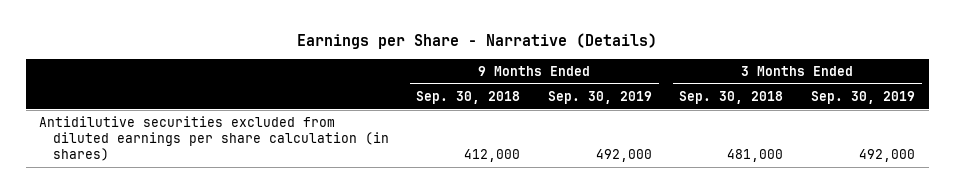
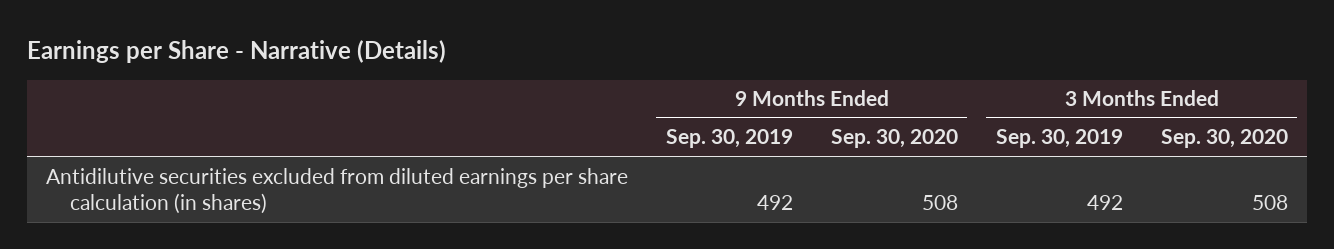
[416,91,521,105] Sep. 30, 2018 -> none
[679,91,784,105] Sep. 30, 2018 -> none
none -> [830,129,958,149] Sep. 30, 2020
none -> [1160,129,1288,149] Sep. 30, 2020
[595,148,652,162] 492,000 -> [756,194,793,210] 492
[858,148,915,162] 492,000 -> [1086,194,1123,210] 492

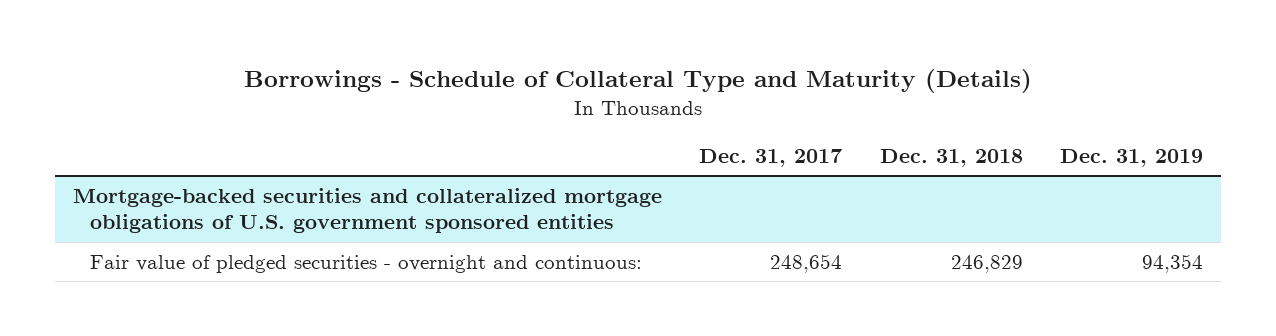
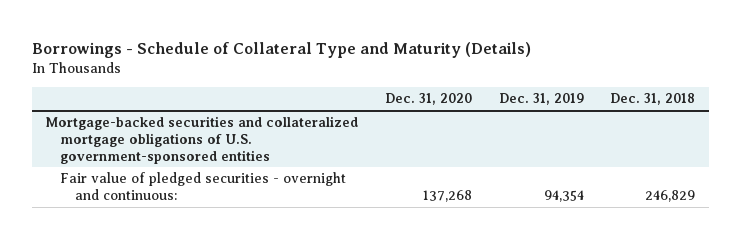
[699,148,843,167] Dec. 31, 2017 -> none
none -> [384,93,472,106] Dec. 31, 2020
[73,187,663,234] Mortgage-backed securities and collateralized mortgage obligations of U.S. government sponsored entities -> [45,116,359,164] Mortgage-backed securities and collateralized mortgage obligations of U.S. government-sponsored entities

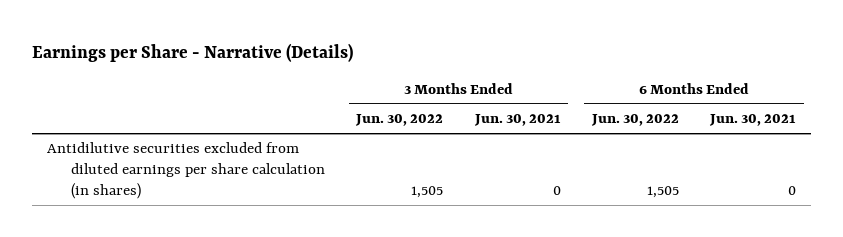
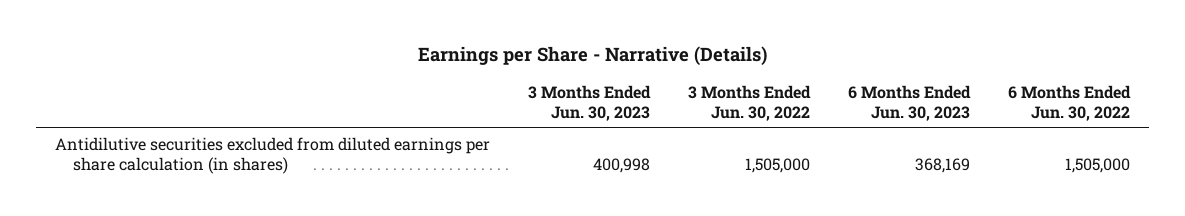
[473,114,561,127] Jun. 30, 2021 -> none
[708,114,796,127] Jun. 30, 2021 -> none
none -> [527,85,651,121] 3 Months Ended Jun. 30, 2023
none -> [848,85,972,121] 6 Months Ended Jun. 30, 2023
[411,186,444,199] 1,505 -> [745,158,811,174] 1,505,000
[646,186,679,199] 1,505 -> [1065,158,1131,174] 1,505,000

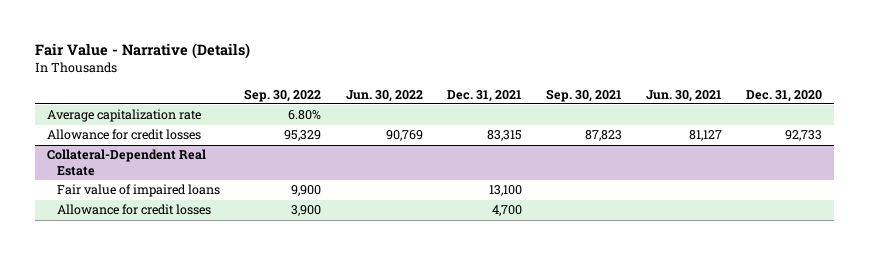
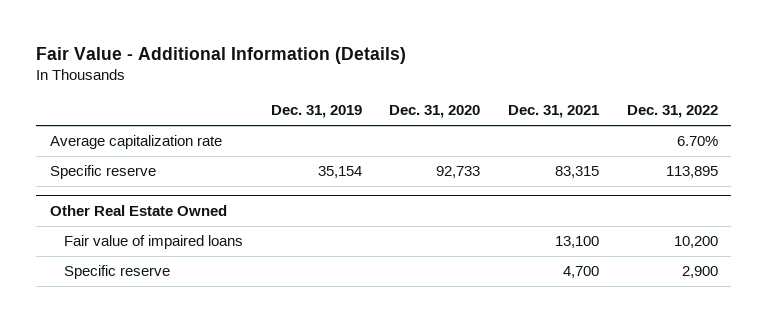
[35,42,251,59] Fair Value - Narrative (Details) -> [35,46,406,64] Fair Value - Additional Information (Details)
[244,88,322,102] Sep. 30, 2022 -> none
[345,89,423,102] Jun. 30, 2022 -> none
[545,88,622,102] Sep. 30, 2021 -> none
[646,89,723,102] Jun. 30, 2021 -> none
none -> [270,105,362,119] Dec. 31, 2019
none -> [626,105,718,119] Dec. 31, 2022
[47,149,207,177] Collateral-Dependent Real Estate -> none
[47,129,202,141] Allowance for credit losses -> [49,165,156,180] Specific reserve
none -> [49,204,227,216] Other Real Estate Owned
[57,204,212,216] Allowance for credit losses -> [64,265,171,280] Specific reserve

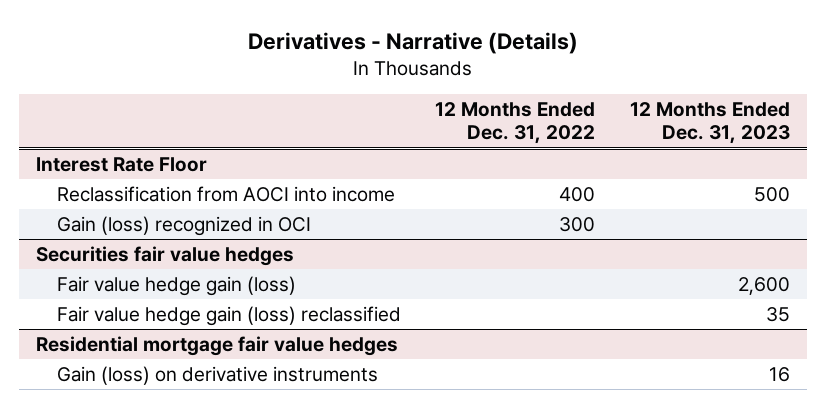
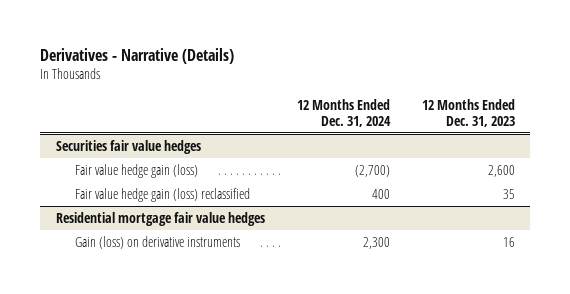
[435,102,596,145] 12 Months Ended Dec. 31, 2022 -> none
none -> [296,98,391,127] 12 Months Ended Dec. 31, 2024
[36,156,208,172] Interest Rate Floor -> none
[57,185,396,202] Reclassification from AOCI into income -> none
[57,215,312,236] Gain (loss) recognized in OCI -> none

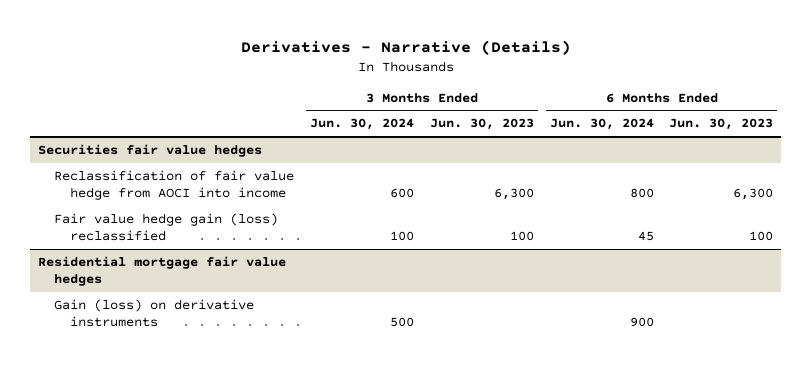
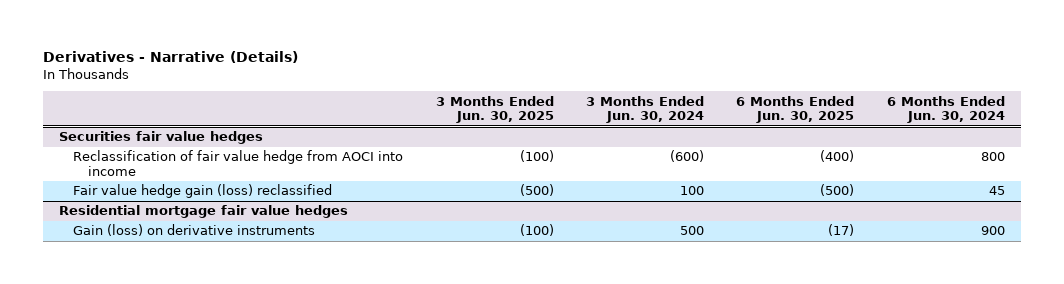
[429,118,534,131] Jun. 30, 2023 -> none
[669,118,774,131] Jun. 30, 2023 -> none
none -> [435,95,554,124] 3 Months Ended Jun. 30, 2025
none -> [736,95,855,124] 6 Months Ended Jun. 30, 2025
[389,188,414,199] 600 -> [670,150,705,163] (600)

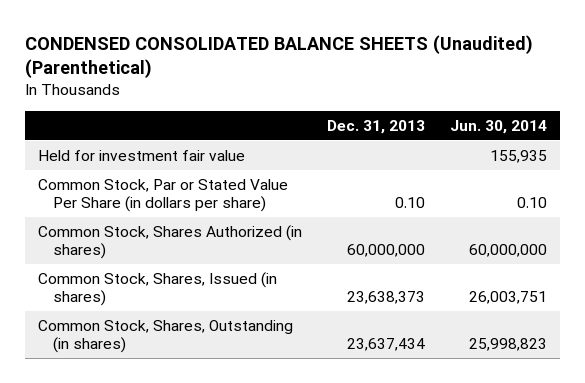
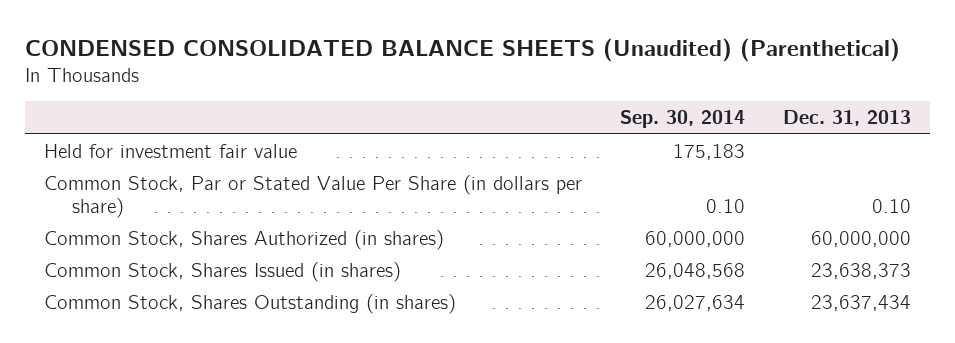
[450,119,548,134] Jun. 30, 2014 -> none
none -> [620,110,746,129] Sep. 30, 2014
[37,271,277,307] Common Stock, Shares, Issued (in shares) -> [44,261,402,282] Common Stock, Shares Issued (in shares)
[37,319,293,354] Common Stock, Shares, Outstanding (in shares) -> [44,293,457,314] Common Stock, Shares Outstanding (in shares)

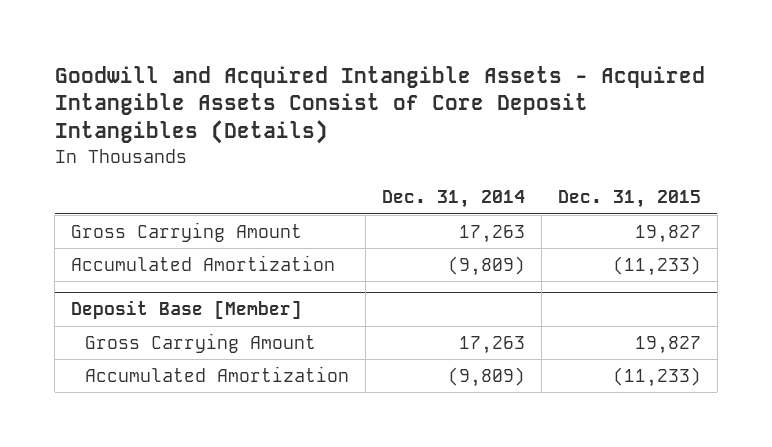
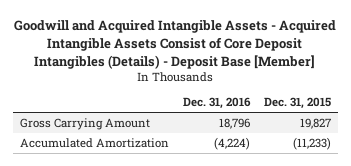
[54,65,705,145] Goodwill and Acquired Intangible Assets - Acquired Intangible Assets Consist of Core Deposit Intangibles (Details) -> [14,20,337,69] Goodwill and Acquired Intangible Assets - Acquired Intangible Assets Consist of Core Deposit Intangibles (Details) - Deposit Base [Member]
[381,190,525,209] Dec. 31, 2014 -> none
none -> [182,97,251,110] Dec. 31, 2016
[71,300,303,320] Deposit Base [Member] -> none
[84,332,316,353] Gross Carrying Amount -> none
[84,365,349,382] Accumulated Amortization -> none

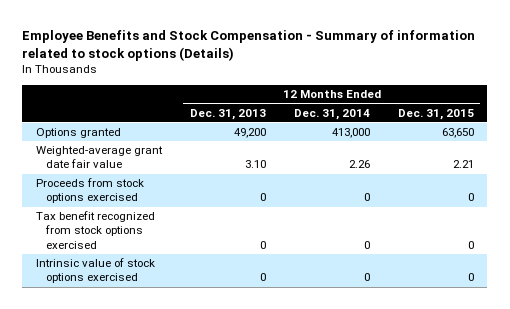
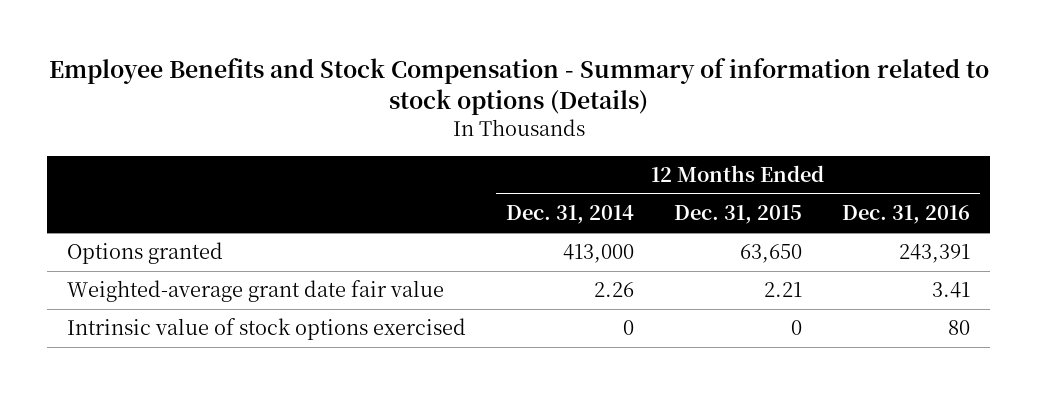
[190,108,267,120] Dec. 31, 2013 -> none
none -> [842,205,971,225] Dec. 31, 2016
[36,178,145,204] Proceeds from stock options exercised -> none
[36,211,156,249] Tax benefit recognized from stock options exercised -> none

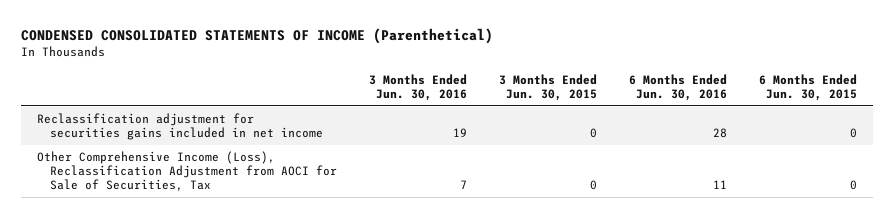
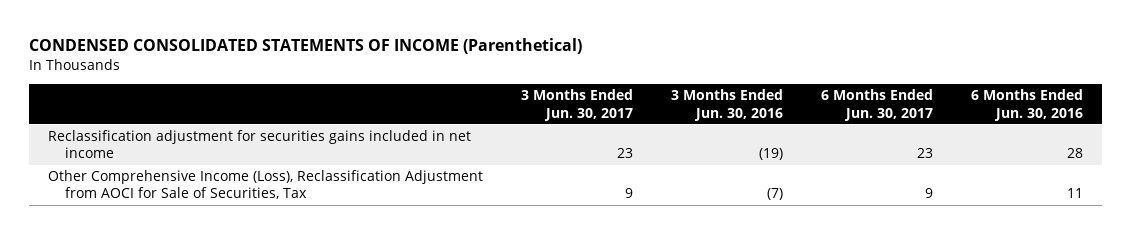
[499,74,598,102] 3 Months Ended Jun. 30, 2015 -> none
[758,74,857,102] 6 Months Ended Jun. 30, 2015 -> none
none -> [521,89,634,121] 3 Months Ended Jun. 30, 2017
none -> [821,89,934,121] 6 Months Ended Jun. 30, 2017
[453,128,468,138] 19 -> [759,148,784,161] (19)
[460,180,468,190] 7 -> [767,188,784,201] (7)

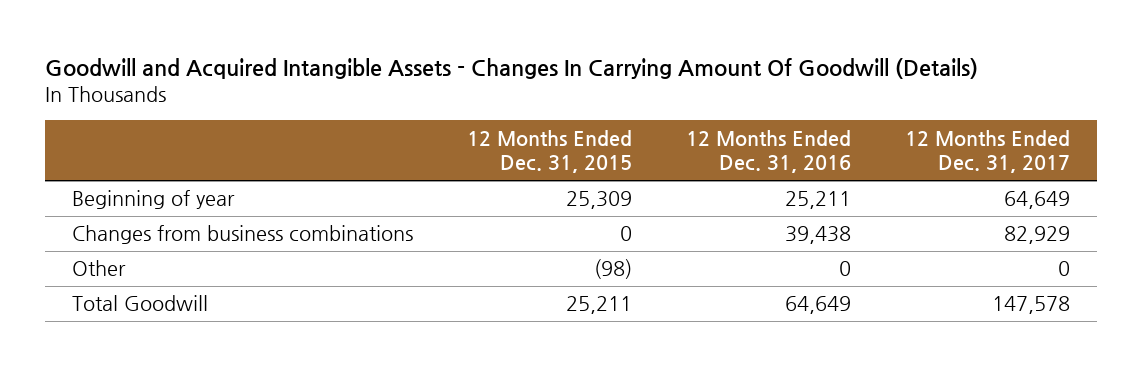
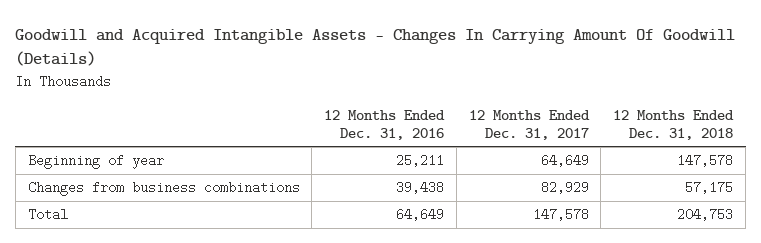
[466,129,632,174] 12 Months Ended Dec. 31, 2015 -> none
none -> [613,109,735,140] 12 Months Ended Dec. 31, 2018
[72,260,127,277] Other -> none
[72,295,209,312] Total Goodwill -> [27,208,68,222] Total

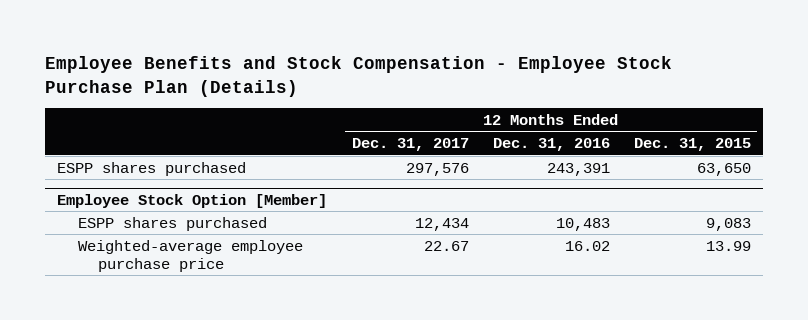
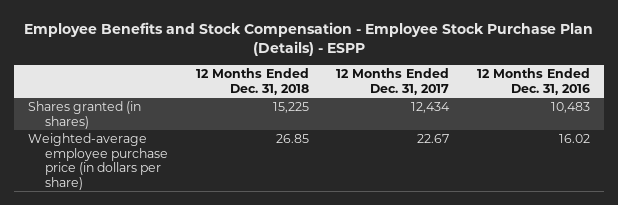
[45,55,673,97] Employee Benefits and Stock Compensation - Employee Stock Purchase Plan (Details) -> [24,21,594,56] Employee Benefits and Stock Compensation - Employee Stock Purchase Plan (Details) - ESPP
[634,138,752,152] Dec. 31, 2015 -> none
none -> [195,68,309,95] 12 Months Ended Dec. 31, 2018
[57,193,328,208] Employee Stock Option [Member] -> none
[77,216,267,231] ESPP shares purchased -> none
[57,161,247,176] ESPP shares purchased -> [28,101,142,129] Shares granted (in shares)
[405,162,469,176] 297,576 -> [411,102,451,114] 12,434
[546,162,610,176] 243,391 -> [550,102,590,114] 10,483
[77,239,303,272] Weighted-average employee purchase price -> [28,133,169,190] Weighted-average employee purchase price (in dollars per share)

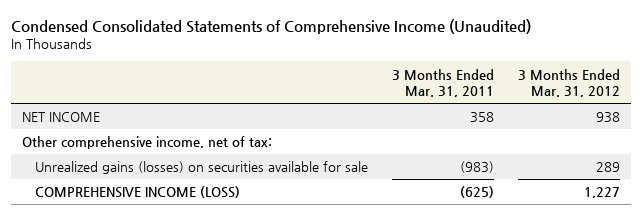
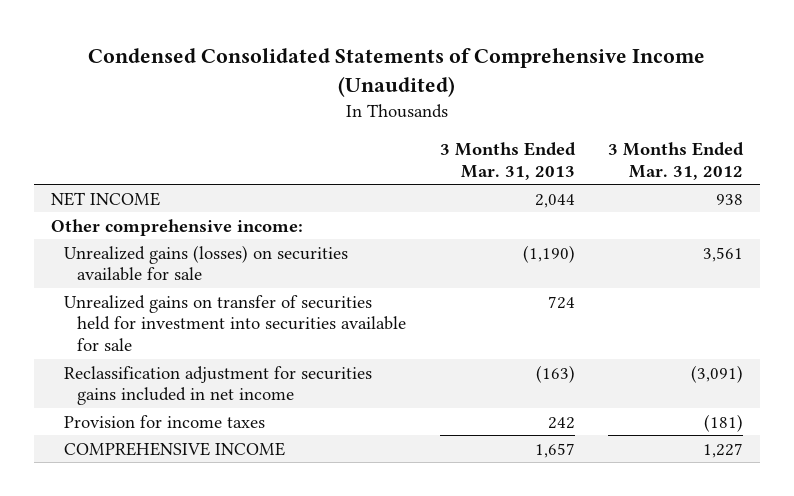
[392,68,495,98] 3 Months Ended Mar. 31, 2011 -> none
none -> [439,142,576,181] 3 Months Ended Mar. 31, 2013
[22,136,273,150] Other comprehensive income, net of tax: -> [50,218,303,236] Other comprehensive income:
[595,162,620,173] 289 -> [703,246,744,262] 3,561
none -> [63,294,407,352] Unrealized gains on transfer of securities held for investment into securities available for sale
none -> [63,365,372,406] Reclassification adjustment for securities gains included in net income
none -> [63,414,265,428] Provision for income taxes
[35,186,241,199] COMPREHENSIVE INCOME (LOSS) -> [63,441,285,456] COMPREHENSIVE INCOME

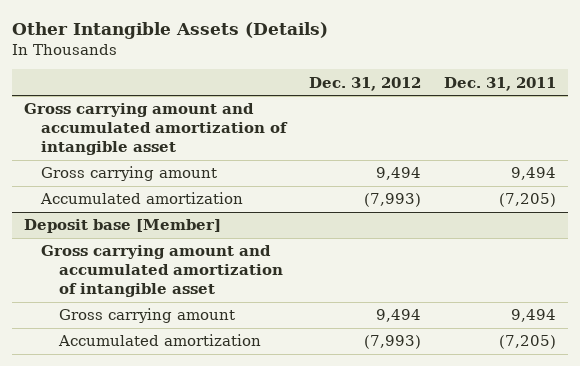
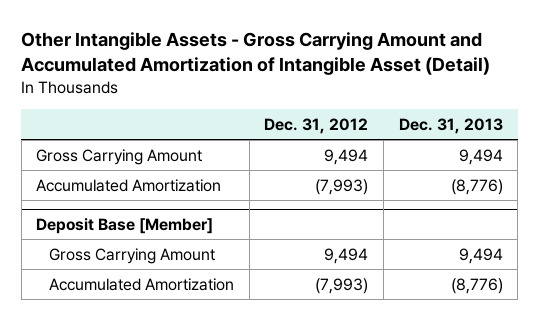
[12,22,329,40] Other Intangible Assets (Details) -> [21,32,491,76] Other Intangible Assets - Gross Carrying Amount and Accumulated Amortization of Intangible Asset (Detail)
[444,76,557,91] Dec. 31, 2011 -> none
none -> [398,118,503,135] Dec. 31, 2013
[23,103,289,155] Gross carrying amount and accumulated amortization of intangible asset -> none
[41,245,283,297] Gross carrying amount and accumulated amortization of intangible asset -> none
[41,166,218,182] Gross carrying amount -> [36,148,203,165] Gross Carrying Amount
[40,192,244,205] Accumulated amortization -> [36,178,222,192] Accumulated Amortization
[23,219,221,234] Deposit base [Member] -> [36,217,214,234] Deposit Base [Member]
[58,308,235,324] Gross carrying amount -> [48,247,215,264] Gross Carrying Amount
[57,334,261,347] Accumulated amortization -> [48,277,234,291] Accumulated Amortization

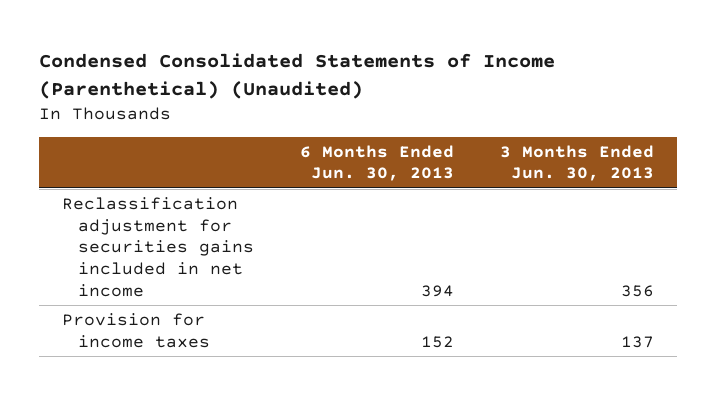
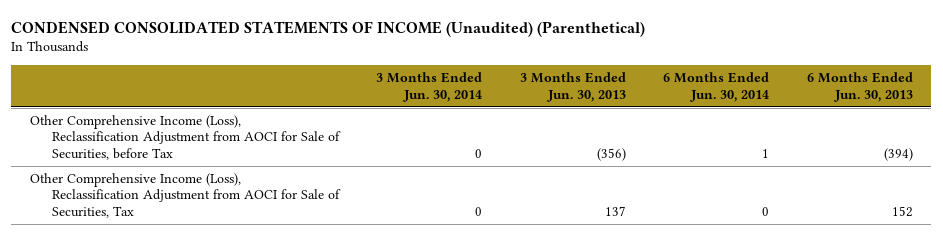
[39,52,556,99] Condensed Consolidated Statements of Income (Parenthetical) (Unaudited) -> [11,20,646,37] CONDENSED CONSOLIDATED STATEMENTS OF INCOME (Unaudited) (Parenthetical)
none -> [376,72,483,102] 3 Months Ended Jun. 30, 2014
none -> [663,72,770,102] 6 Months Ended Jun. 30, 2014
[61,196,255,297] Reclassification adjustment for securities gains included in net income -> [30,115,341,160] Other Comprehensive Income (Loss), Reclassification Adjustment from AOCI for Sale of Securities, before Tax
[421,284,455,297] 394 -> [883,147,913,161] (394)
[620,284,654,297] 356 -> [596,147,626,161] (356)
[61,312,211,348] Provision for income taxes -> [30,173,341,218] Other Comprehensive Income (Loss), Reclassification Adjustment from AOCI for Sale of Securities, Tax

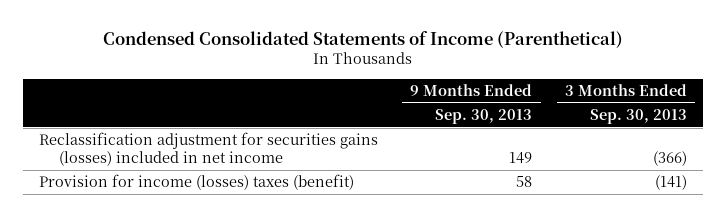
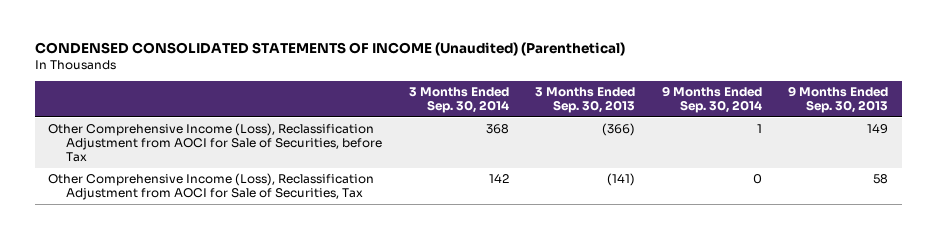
[102,30,623,48] Condensed Consolidated Statements of Income (Parenthetical) -> [34,42,625,57] CONDENSED CONSOLIDATED STATEMENTS OF INCOME (Unaudited) (Parenthetical)
none -> [408,86,509,114] 3 Months Ended Sep. 30, 2014
none -> [661,85,762,114] 9 Months Ended Sep. 30, 2014
[38,132,378,167] Reclassification adjustment for securities gains (losses) included in net income -> [47,123,383,163] Other Comprehensive Income (Loss), Reclassification Adjustment from AOCI for Sale of Securities, before Tax
[38,174,354,191] Provision for income (losses) taxes (benefit) -> [47,173,374,201] Other Comprehensive Income (Loss), Reclassification Adjustment from AOCI for Sale of Securities, Tax

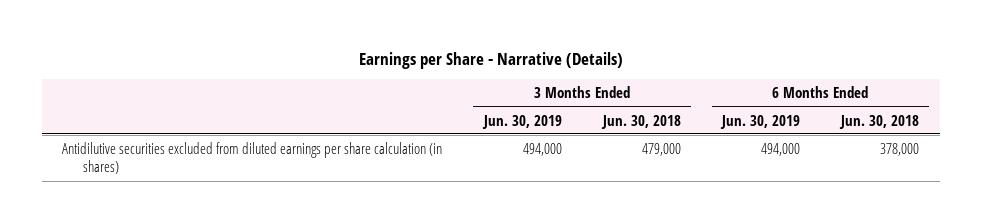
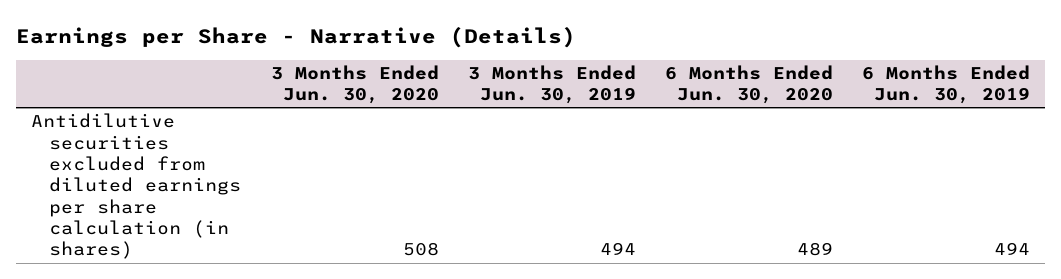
[600,114,681,129] Jun. 30, 2018 -> none
[839,114,920,129] Jun. 30, 2018 -> none
none -> [270,64,439,105] 3 Months Ended Jun. 30, 2020
none -> [665,64,834,105] 6 Months Ended Jun. 30, 2020
[522,142,562,156] 494,000 -> [599,242,636,256] 494
[760,142,800,156] 494,000 -> [994,242,1031,256] 494

